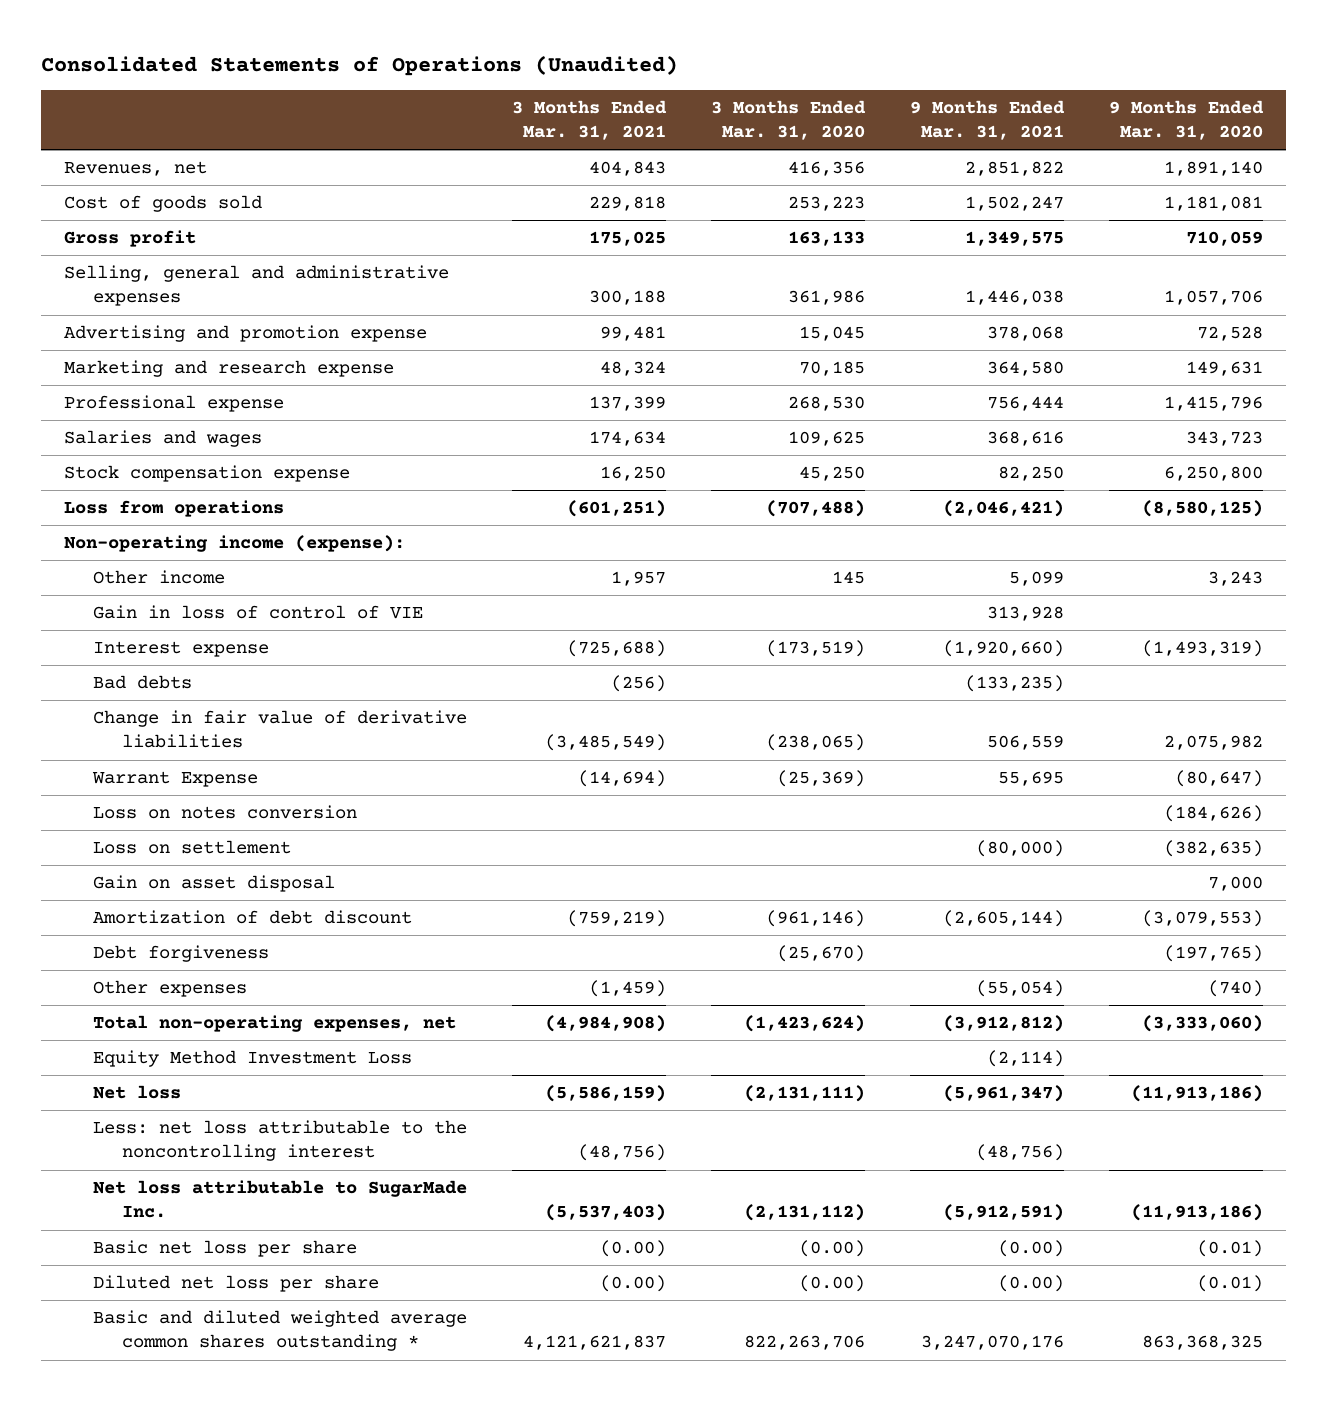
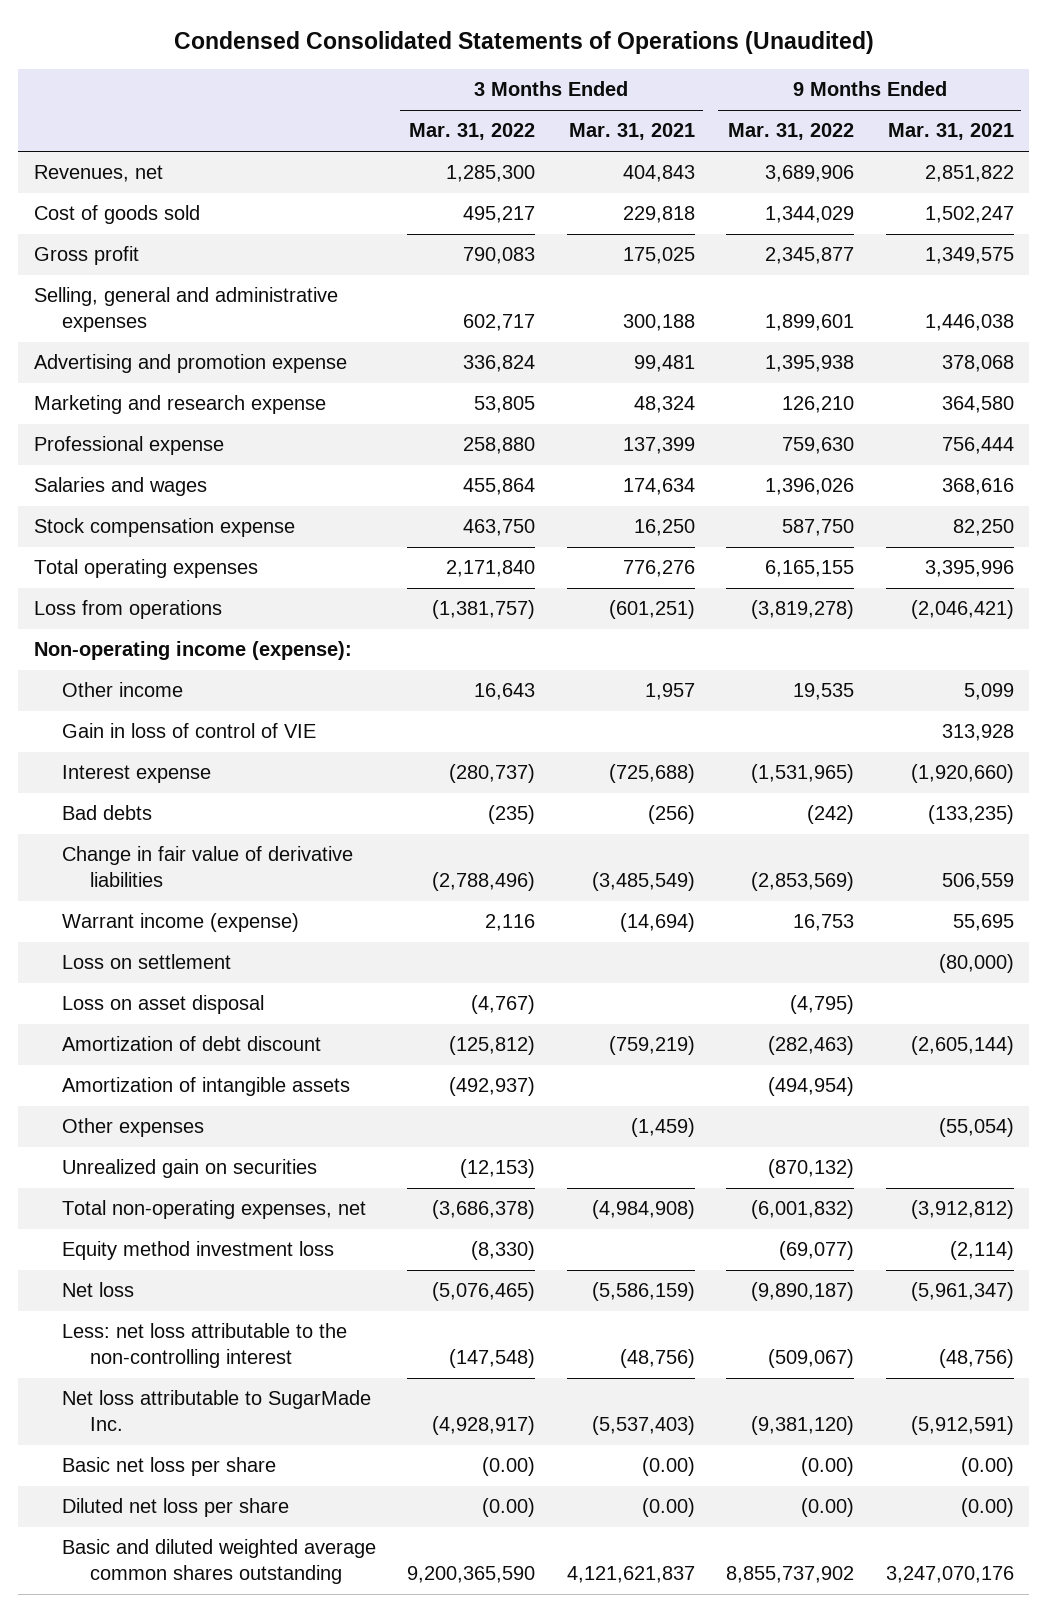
[41,54,679,76] Consolidated Statements of Operations (Unaudited) -> [173,31,874,55] Condensed Consolidated Statements of Operations (Unaudited)
[711,99,867,140] 3 Months Ended Mar. 31, 2020 -> none
[1109,99,1265,140] 9 Months Ended Mar. 31, 2020 -> none
none -> [409,123,536,141] Mar. 31, 2022
none -> [728,123,855,141] Mar. 31, 2022
none -> [33,559,258,579] Total operating expenses
[92,805,357,820] Loss on notes conversion -> none
[91,771,258,788] Warrant Expense -> [61,913,299,933] Warrant income (expense)
[92,875,335,893] Gain on asset disposal -> [61,995,264,1015] Loss on asset disposal
[92,945,269,963] Debt forgiveness -> none
none -> [61,1077,350,1097] Amortization of intangible assets
none -> [61,1159,317,1179] Unrealized gain on securities
[92,1050,412,1068] Equity Method Investment Loss -> [61,1241,334,1261] Equity method investment loss
[92,1120,467,1162] Less: net loss attributable to the noncontrolling interest -> [61,1323,347,1369] Less: net loss attributable to the non-controlling interest
[92,1310,467,1352] Basic and diluted weighted average common shares outstanding * -> [61,1539,376,1585] Basic and diluted weighted average common shares outstanding

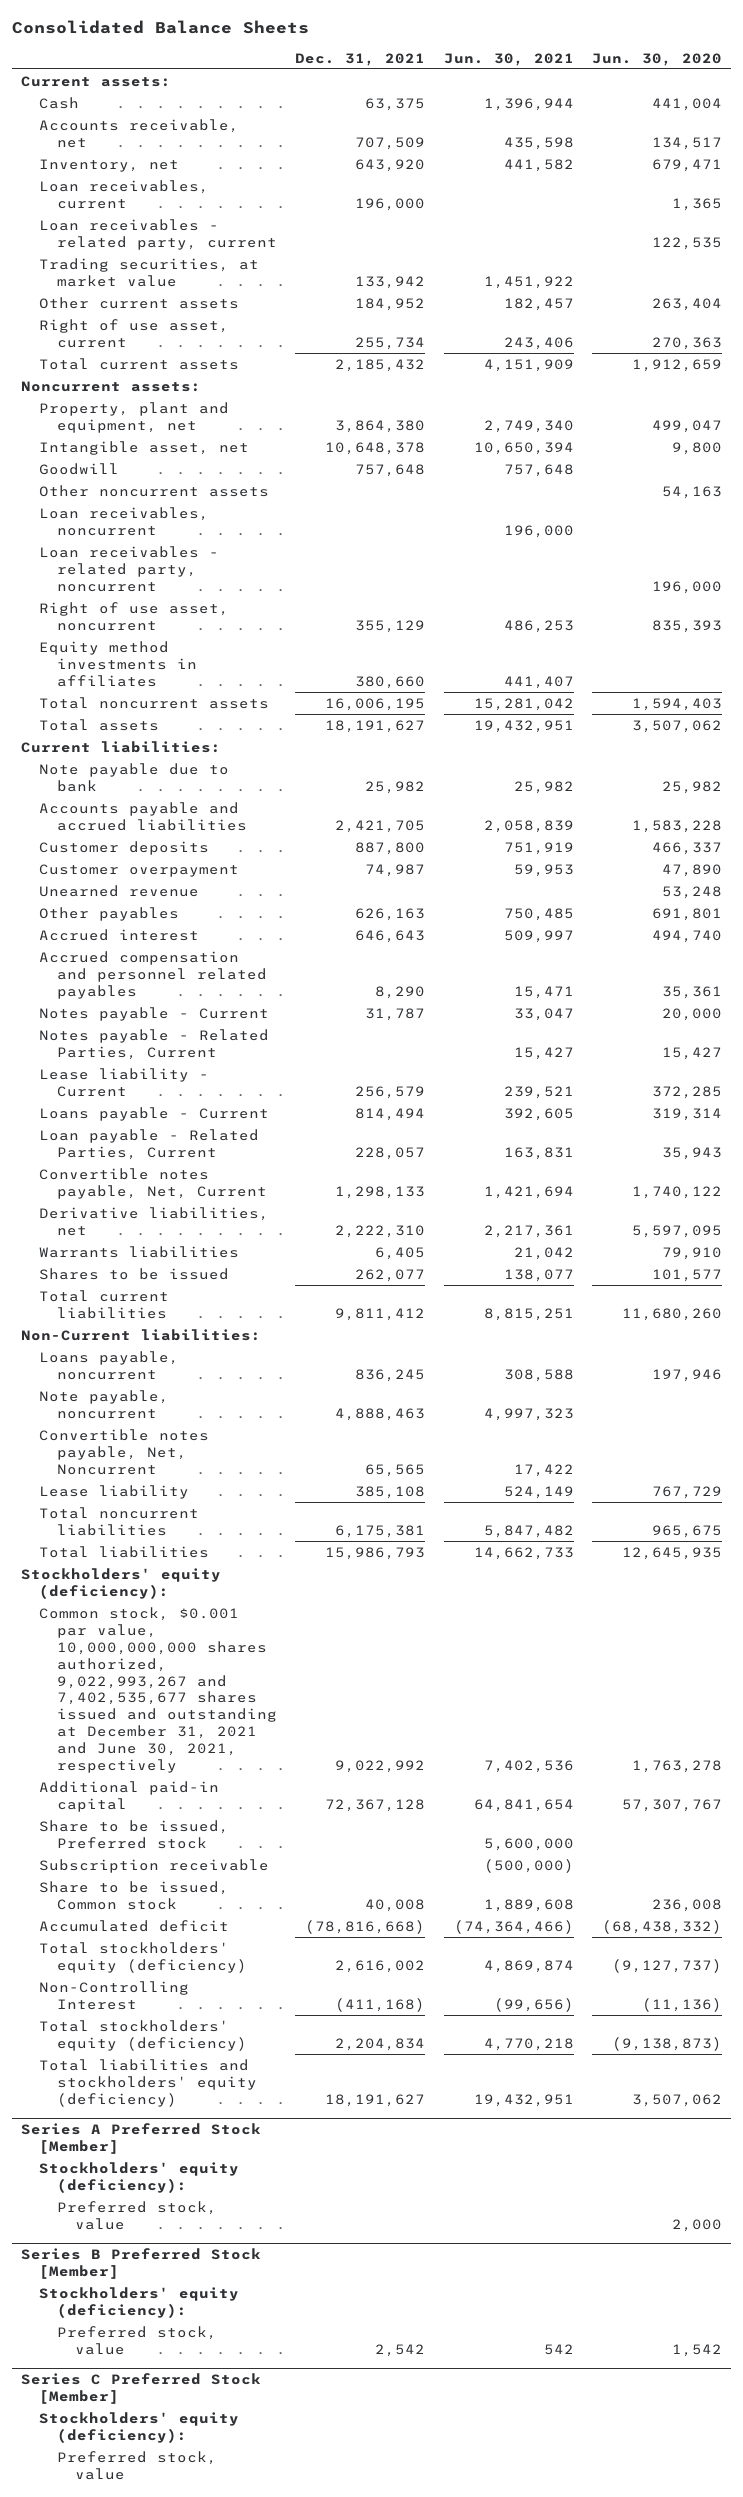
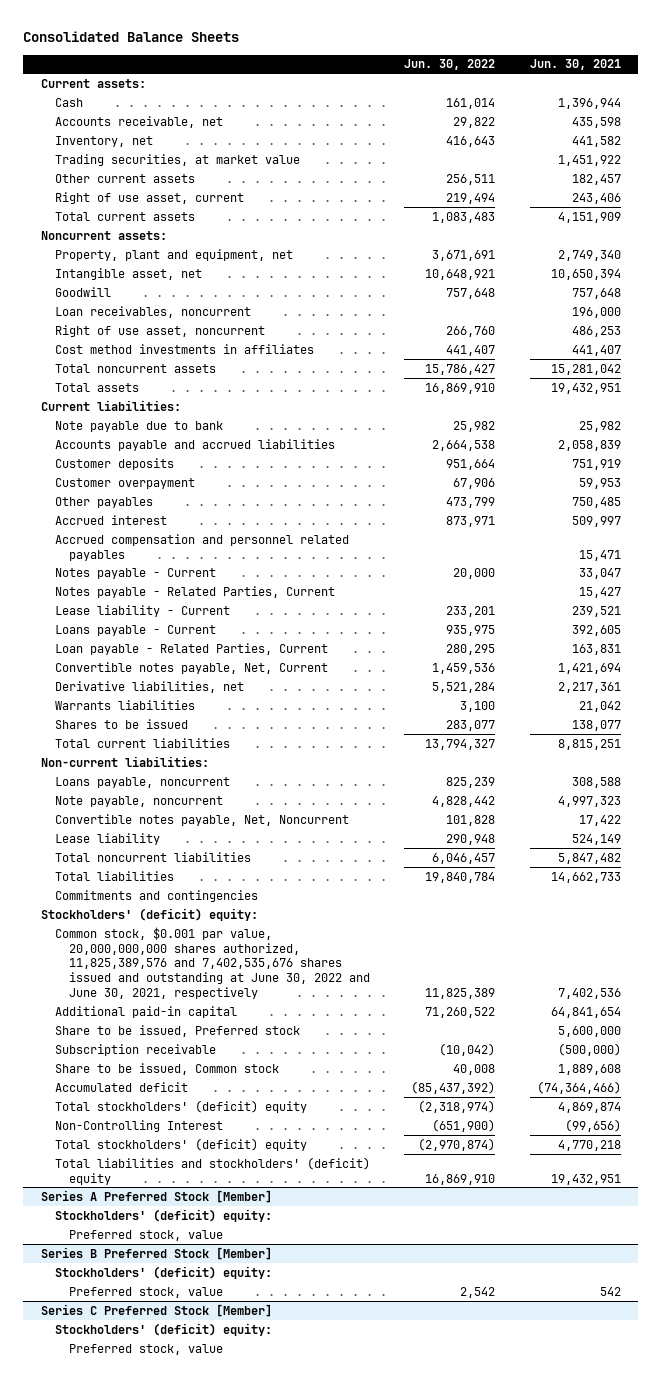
[295,52,426,66] Dec. 31, 2021 -> none
[592,52,723,66] Jun. 30, 2020 -> none
none -> [404,59,496,71] Jun. 30, 2022
[38,179,209,209] Loan receivables, current -> none
[38,218,277,250] Loan receivables - related party, current -> none
[38,484,269,497] Other noncurrent assets -> none
[38,545,219,592] Loan receivables - related party, noncurrent -> none
[38,640,197,687] Equity method investments in affiliates -> [54,343,314,354] Cost method investments in affiliates
[38,884,199,897] Unearned revenue -> none
[21,1328,262,1341] Non-Current liabilities: -> [40,755,209,767] Non-current liabilities:
none -> [54,889,258,902] Commitments and contingencies
[21,1567,222,1599] Stockholders' equity (deficiency): -> [40,907,258,921] Stockholders' (deficit) equity:
[38,1606,277,1774] Common stock, $0.001 par value, 10,000,000,000 shares authorized, 9,022,993,267 and 7,402,535,677 shares issued and outstanding at December 31, 2021 and June 30, 2021, respectively -> [54,926,370,999] Common stock, $0.001 par value, 20,000,000,000 shares authorized, 11,825,389,576 and 7,402,535,676 shares issued and outstanding at June 30, 2022 and June 30, 2021, respectively
[38,1941,247,1973] Total stockholders' equity (deficiency) -> [54,1099,307,1113] Total stockholders' (deficit) equity
[38,2019,247,2051] Total stockholders' equity (deficiency) -> [54,1137,307,1151] Total stockholders' (deficit) equity
[38,2058,257,2107] Total liabilities and stockholders' equity (deficiency) -> [54,1156,370,1185] Total liabilities and stockholders' (deficit) equity
[38,2161,239,2193] Stockholders' equity (deficiency): -> [54,1208,272,1222] Stockholders' (deficit) equity:
[38,2286,239,2318] Stockholders' equity (deficiency): -> [54,1265,272,1279] Stockholders' (deficit) equity:
[38,2411,239,2443] Stockholders' equity (deficiency): -> [54,1322,272,1336] Stockholders' (deficit) equity:

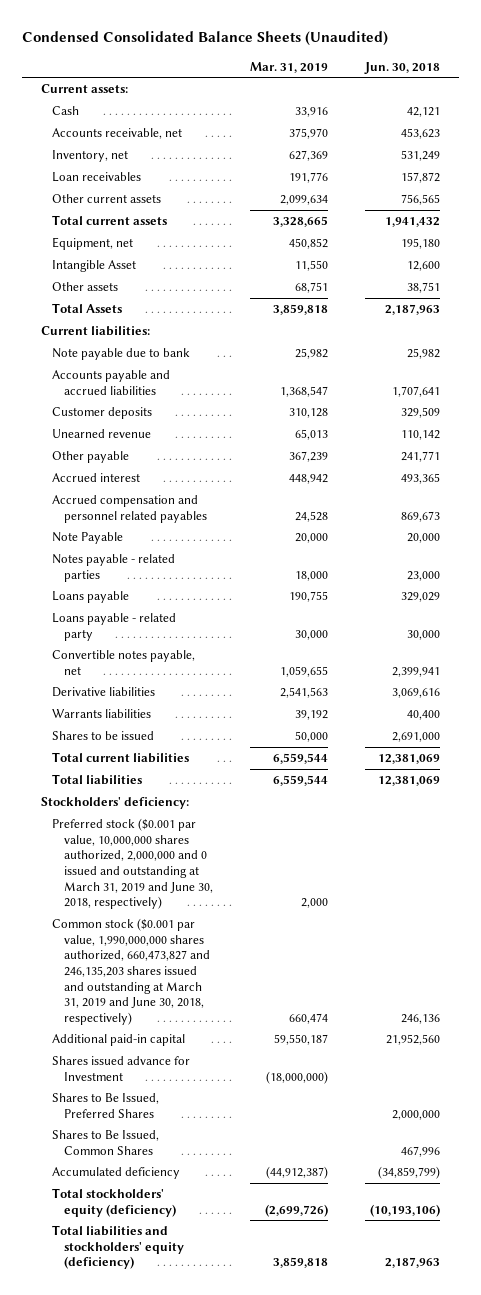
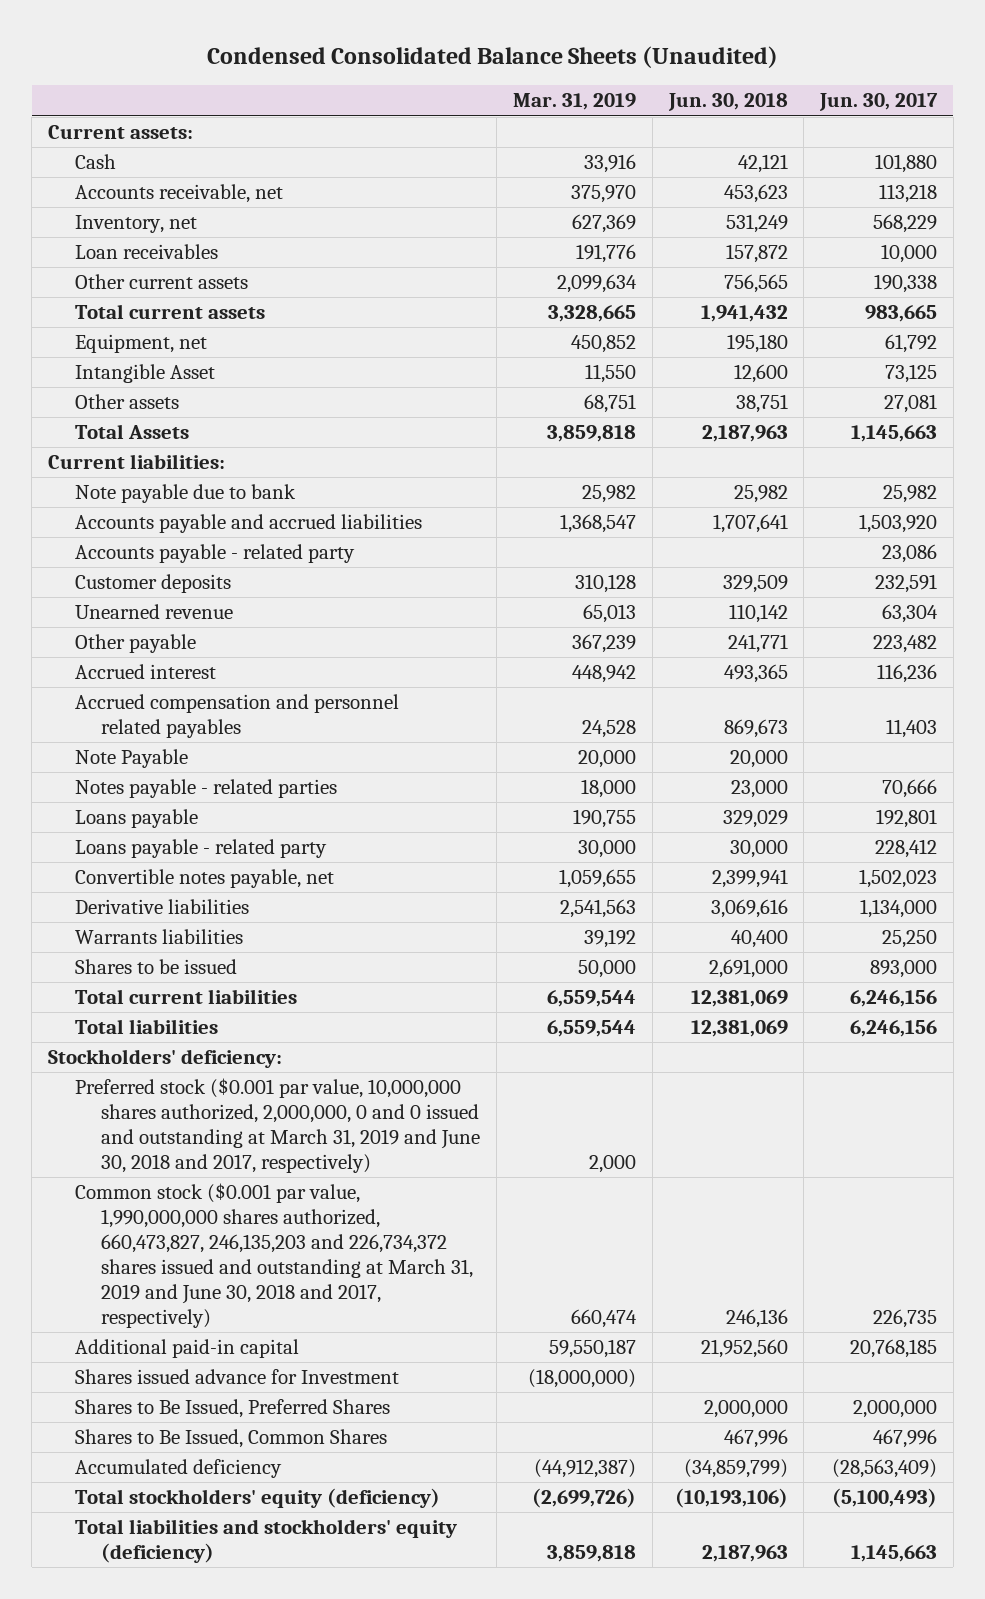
none -> [819,93,939,112] Jun. 30, 2017
none -> [74,544,355,564] Accounts payable - related party
[52,818,214,910] Preferred stock ($0.001 par value, 10,000,000 shares authorized, 2,000,000 and 0 issued and outstanding at March 31, 2019 and June 30, 2018, respectively) -> [74,1078,481,1174] Preferred stock ($0.001 par value, 10,000,000 shares authorized, 2,000,000, 0 and 0 issued and outstanding at March 31, 2019 and June 30, 2018 and 2017, respectively)
[52,918,211,1025] Common stock ($0.001 par value, 1,990,000,000 shares authorized, 660,473,827 and 246,135,203 shares issued and outstanding at March 31, 2019 and June 30, 2018, respectively) -> [74,1183,474,1328] Common stock ($0.001 par value, 1,990,000,000 shares authorized, 660,473,827, 246,135,203 and 226,734,372 shares issued and outstanding at March 31, 2019 and June 30, 2018 and 2017, respectively)

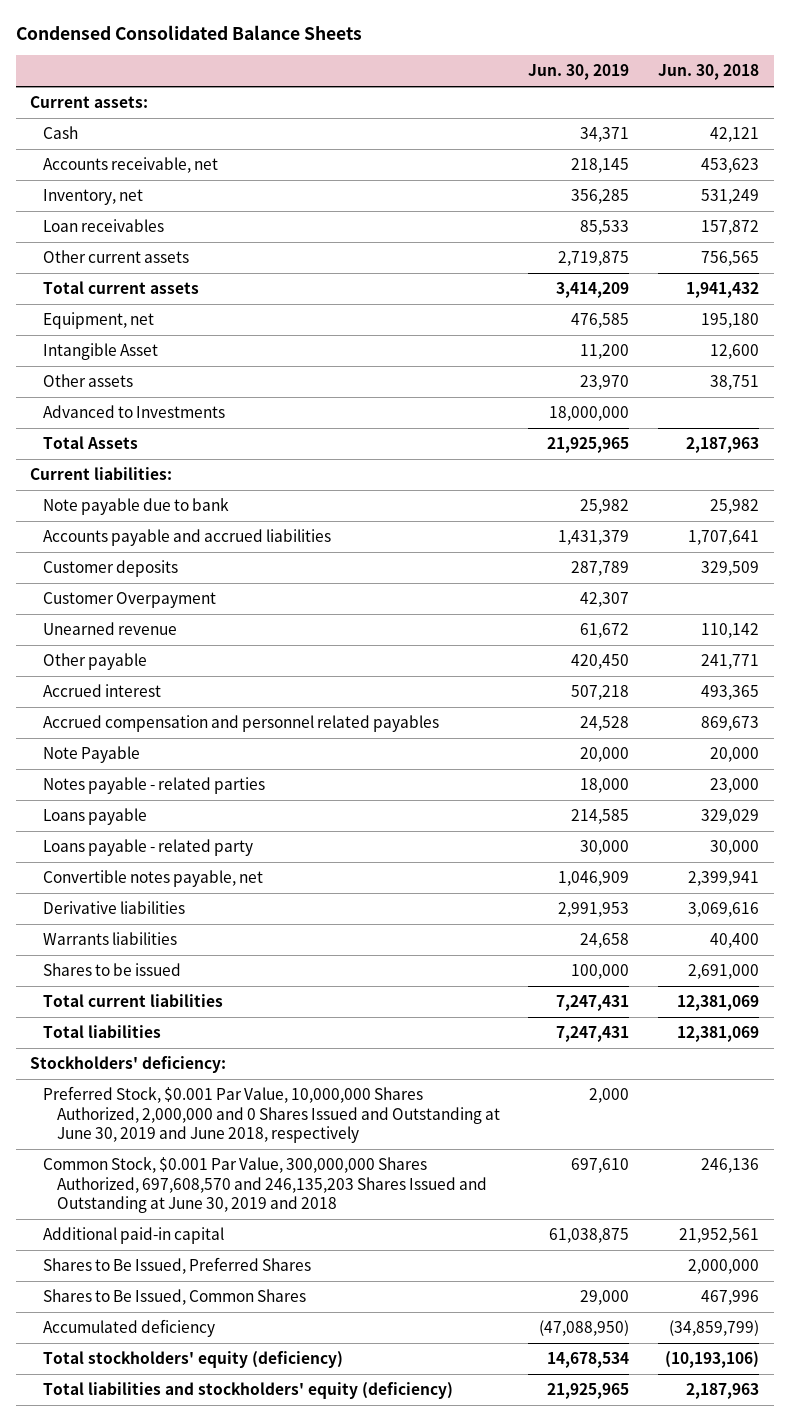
[206,46,778,69] Condensed Consolidated Balance Sheets (Unaudited) -> [15,24,362,40] Condensed Consolidated Balance Sheets
[512,93,636,111] Mar. 31, 2019 -> none
[819,93,939,112] Jun. 30, 2017 -> none
none -> [528,64,630,81] Jun. 30, 2019
none -> [43,405,226,419] Advanced to Investments
[74,544,355,564] Accounts payable - related party -> none
none -> [43,592,217,609] Customer Overpayment
[74,1369,399,1385] Shares issued advance for Investment -> none
[74,1078,481,1174] Preferred stock ($0.001 par value, 10,000,000 shares authorized, 2,000,000, 0 and 0 issued and outstanding at March 31, 2019 and June 30, 2018 and 2017, respectively) -> [43,1086,500,1144] Preferred Stock, $0.001 Par Value, 10,000,000 Shares Authorized, 2,000,000 and 0 Shares Issued and Outstanding at June 30, 2019 and June 2018, respectively
[74,1183,474,1328] Common stock ($0.001 par value, 1,990,000,000 shares authorized, 660,473,827, 246,135,203 and 226,734,372 shares issued and outstanding at March 31, 2019 and June 30, 2018 and 2017, respectively) -> [43,1157,487,1214] Common Stock, $0.001 Par Value, 300,000,000 Shares Authorized, 697,608,570 and 246,135,203 Shares Issued and Outstanding at June 30, 2019 and 2018
[700,1339,788,1359] 21,952,560 -> [679,1228,760,1244] 21,952,561

